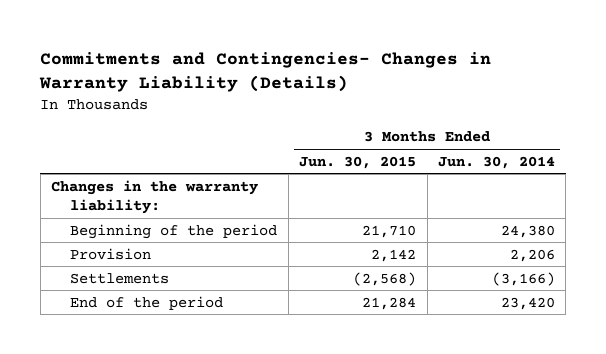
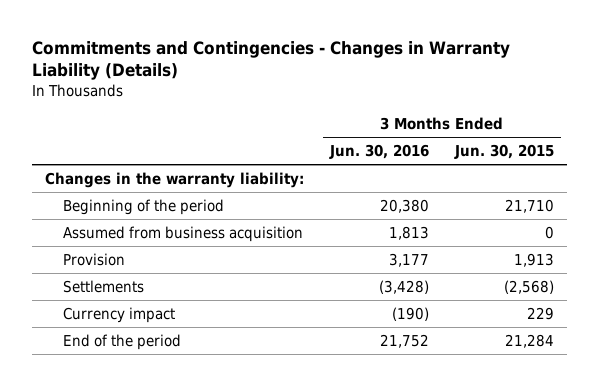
[39,52,492,93] Commitments and Contingencies- Changes in Warranty Liability (Details) -> [31,40,510,81] Commitments and Contingencies - Changes in Warranty Liability (Details)
[437,155,555,169] Jun. 30, 2014 -> none
none -> [328,144,429,160] Jun. 30, 2016
none -> [63,225,304,242] Assumed from business acquisition
[371,248,417,262] 2,142 -> [514,252,555,267] 1,913
none -> [63,306,176,323] Currency impact

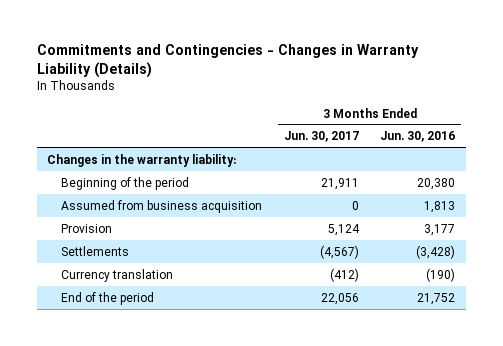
[454,144,555,160] Jun. 30, 2015 -> none
none -> [283,131,359,143] Jun. 30, 2017
[63,306,176,323] Currency impact -> none
none -> [61,268,174,282] Currency translation

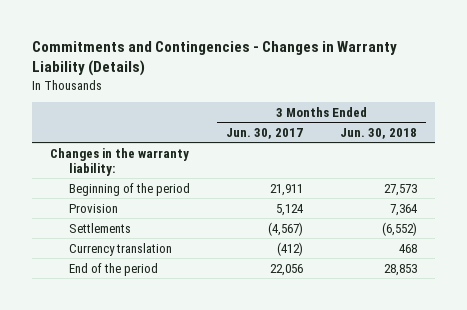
[380,131,456,143] Jun. 30, 2016 -> none
none -> [340,127,418,139] Jun. 30, 2018
[61,199,263,213] Assumed from business acquisition -> none

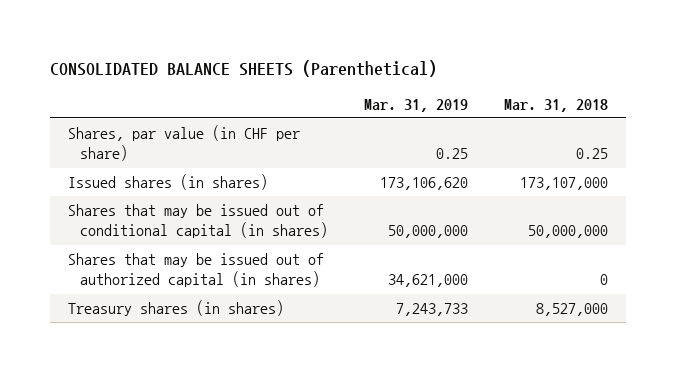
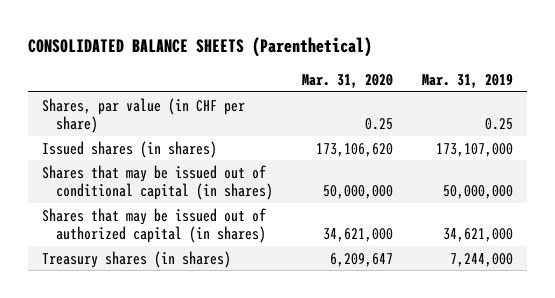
[504,98,609,112] Mar. 31, 2018 -> none
none -> [301,74,393,89] Mar. 31, 2020
[380,177,469,191] 173,106,620 -> [435,142,513,157] 173,107,000
[396,303,469,317] 7,243,733 -> [449,252,513,267] 7,244,000

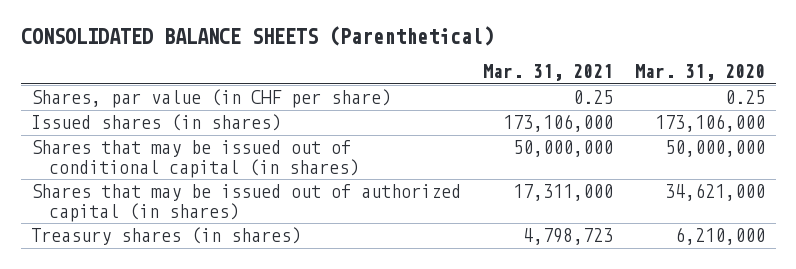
[421,74,513,89] Mar. 31, 2019 -> none
none -> [483,64,614,82] Mar. 31, 2021
[315,142,393,157] 173,106,620 -> [654,114,765,133] 173,106,000
[329,252,393,267] 6,209,647 -> [674,227,765,246] 6,210,000

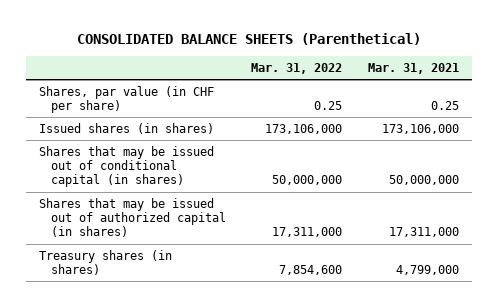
[634,64,765,82] Mar. 31, 2020 -> none
none -> [251,62,343,74] Mar. 31, 2022
[523,228,614,246] 4,798,723 -> [396,265,460,276] 4,799,000

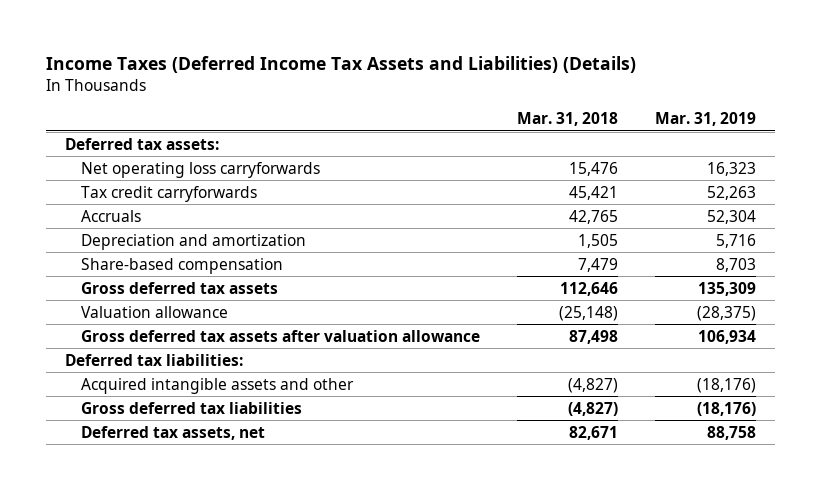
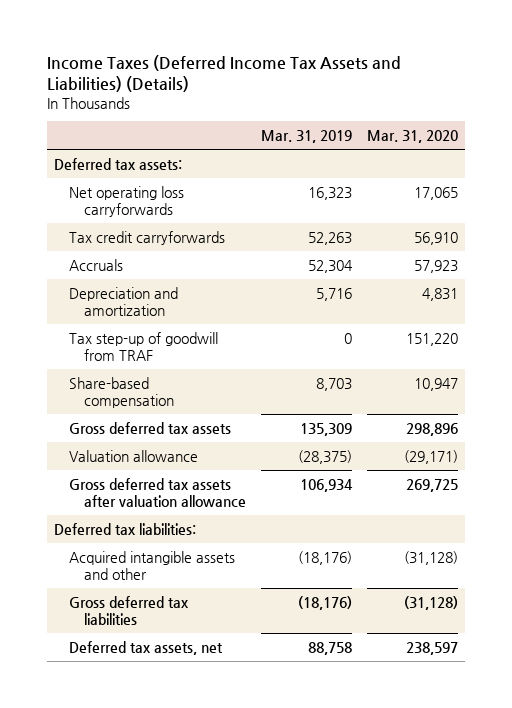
[517,112,619,127] Mar. 31, 2018 -> none
none -> [366,129,458,143] Mar. 31, 2020
none -> [69,331,219,361] Tax step-up of goodwill from TRAF

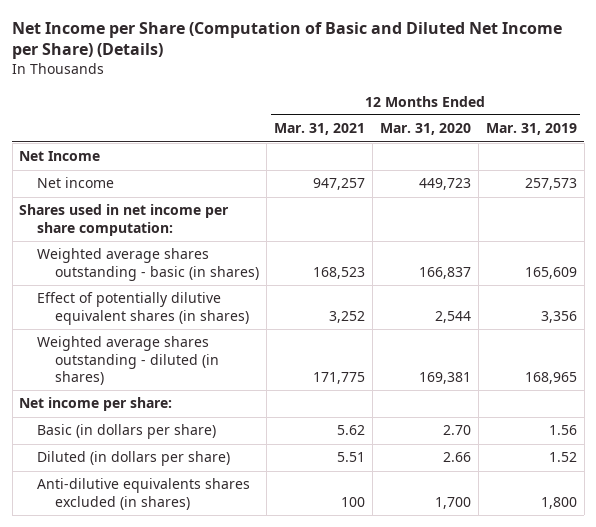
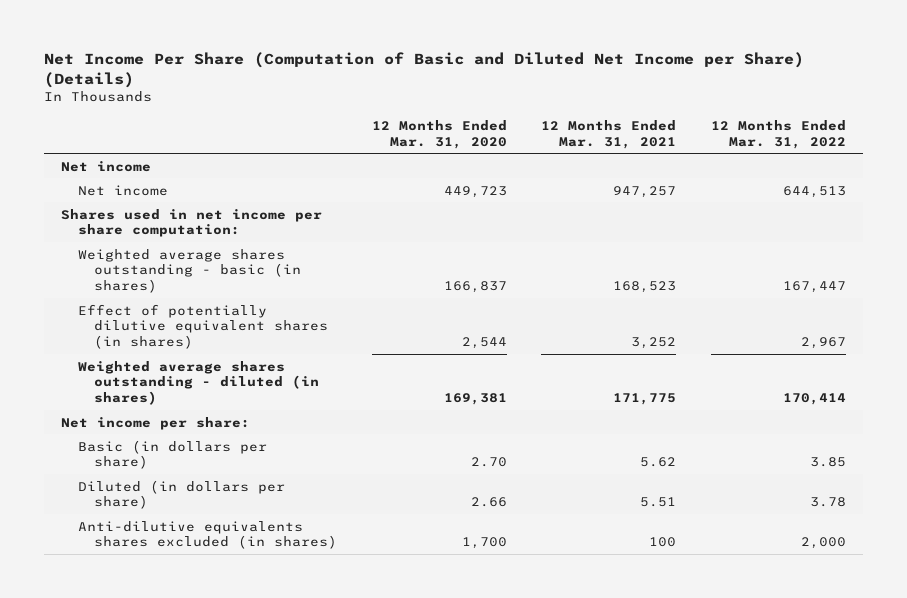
[12,21,563,60] Net Income per Share (Computation of Basic and Diluted Net Income per Share) (Details) -> [44,51,805,88] Net Income Per Share (Computation of Basic and Diluted Net Income per Share) (Details)
[485,123,577,136] Mar. 31, 2019 -> none
none -> [710,119,846,149] 12 Months Ended Mar. 31, 2022
[19,151,101,162] Net Income -> [61,160,152,172] Net income

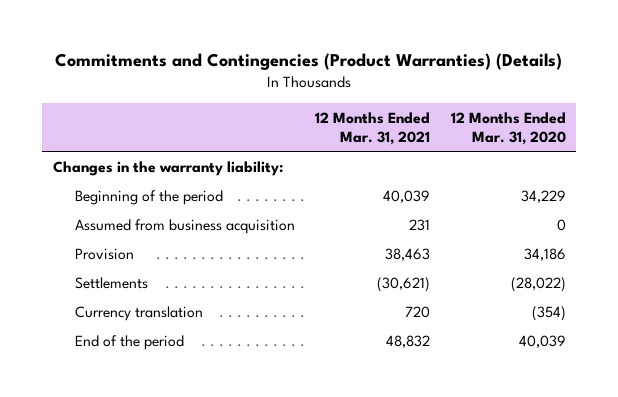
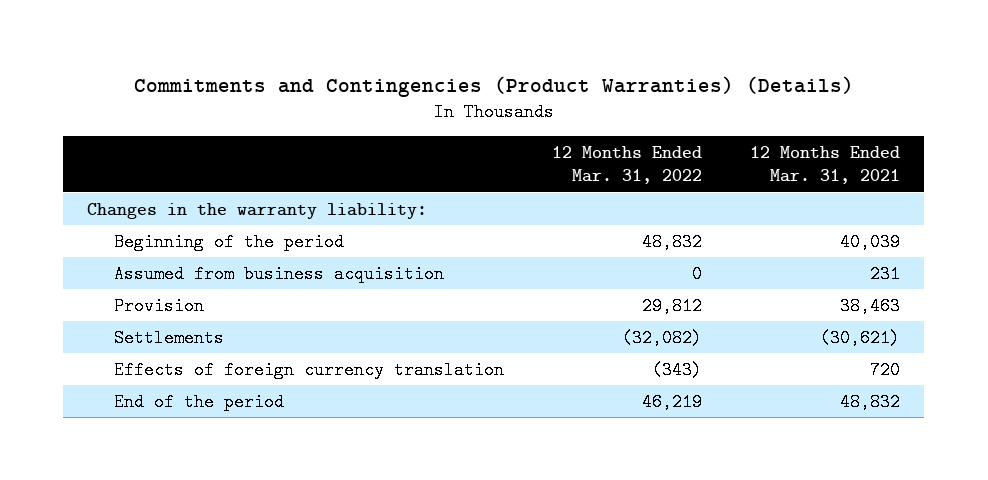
[450,111,566,145] 12 Months Ended Mar. 31, 2020 -> none
none -> [552,145,703,185] 12 Months Ended Mar. 31, 2022
[75,305,204,321] Currency translation -> [114,360,505,379] Effects of foreign currency translation

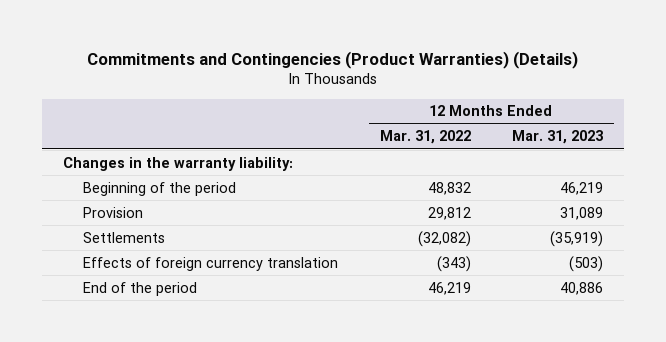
[750,145,901,185] 12 Months Ended Mar. 31, 2021 -> none
none -> [512,130,604,145] Mar. 31, 2023
[114,264,445,283] Assumed from business acquisition -> none

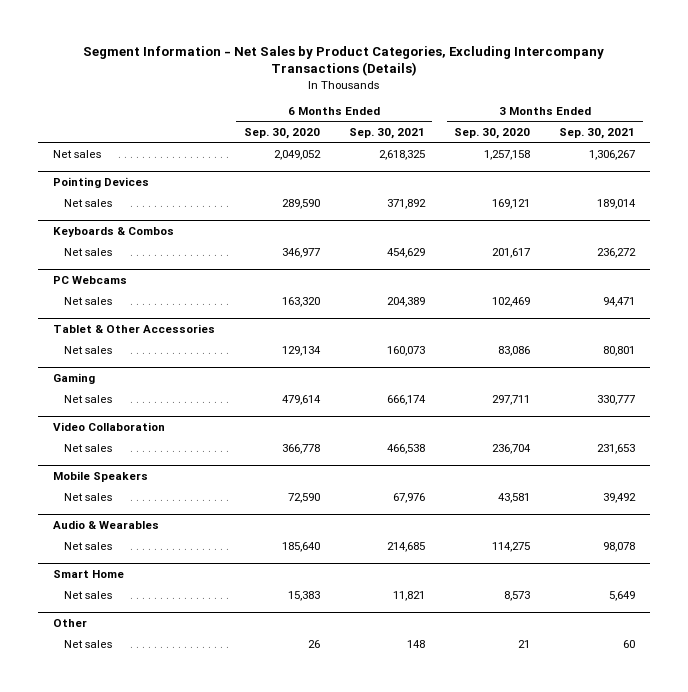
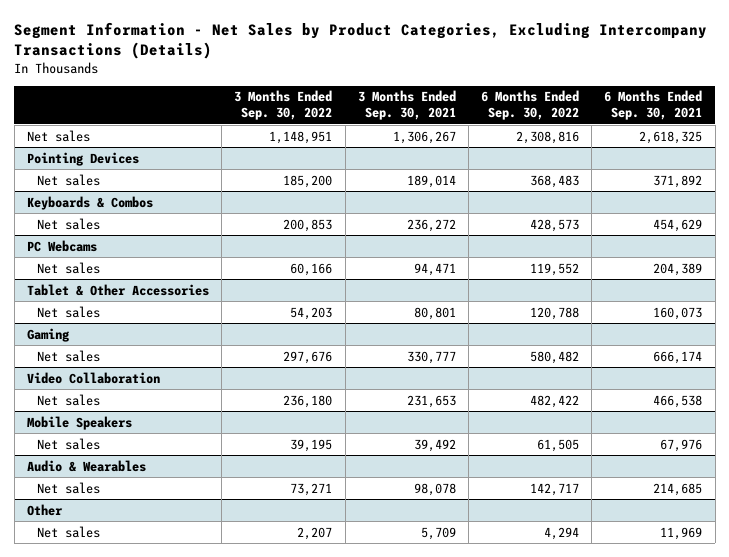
[243,127,320,139] Sep. 30, 2020 -> none
[454,127,531,139] Sep. 30, 2020 -> none
none -> [234,90,333,121] 3 Months Ended Sep. 30, 2022
none -> [481,90,580,121] 6 Months Ended Sep. 30, 2022
[52,569,124,578] Smart Home -> none
[64,590,113,599] Net sales -> none
[406,639,425,648] 148 -> [660,526,703,540] 11,969
[623,639,636,648] 60 -> [420,526,456,540] 5,709

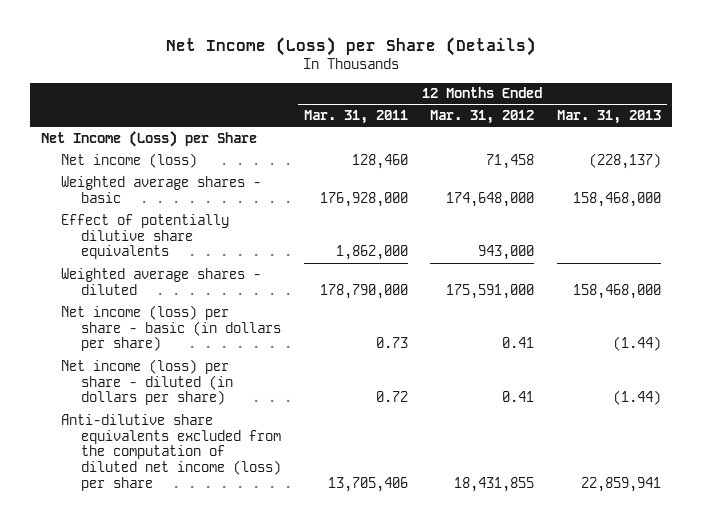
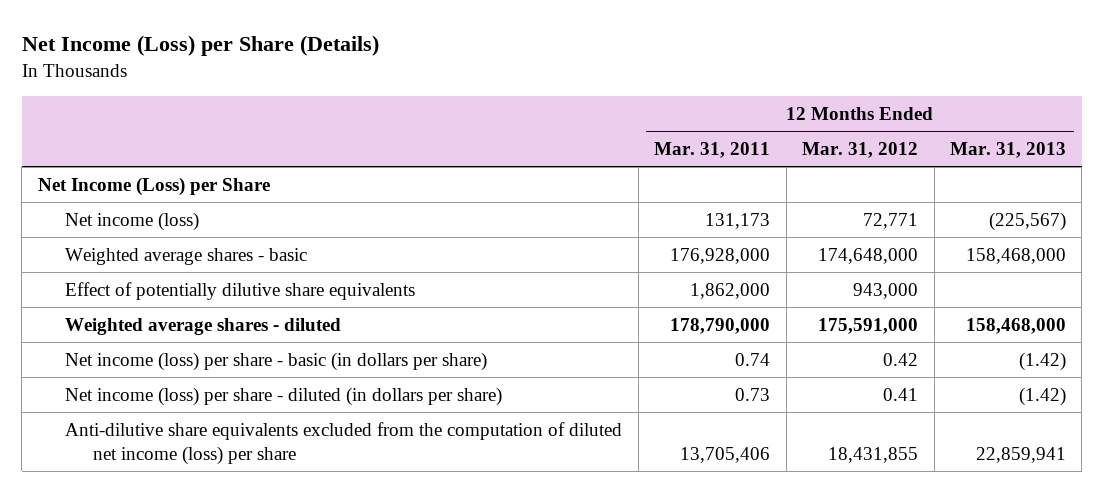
[351,153,408,169] 128,460 -> [705,212,771,229] 131,173
[486,153,535,169] 71,458 -> [863,212,919,229] 72,771
[589,152,662,169] (228,137) -> [989,211,1067,231] (225,567)
[375,337,408,349] 0.73 -> [735,352,771,366] 0.74
[502,337,535,349] 0.41 -> [883,352,919,366] 0.42
[613,336,662,352] (1.44) -> [1019,351,1067,371] (1.42)
[375,391,408,403] 0.72 -> [735,387,771,401] 0.73
[613,390,662,406] (1.44) -> [1019,386,1067,406] (1.42)

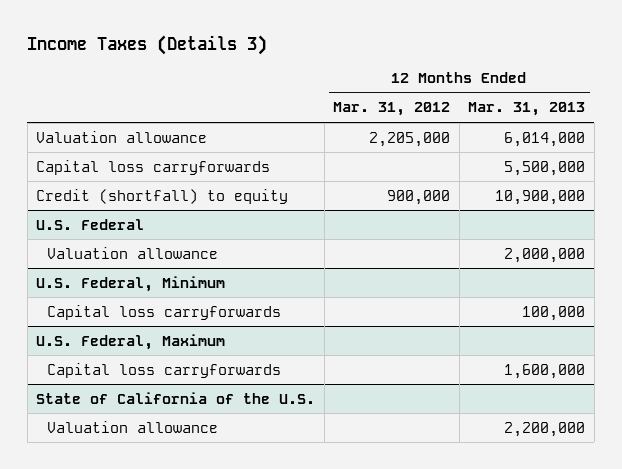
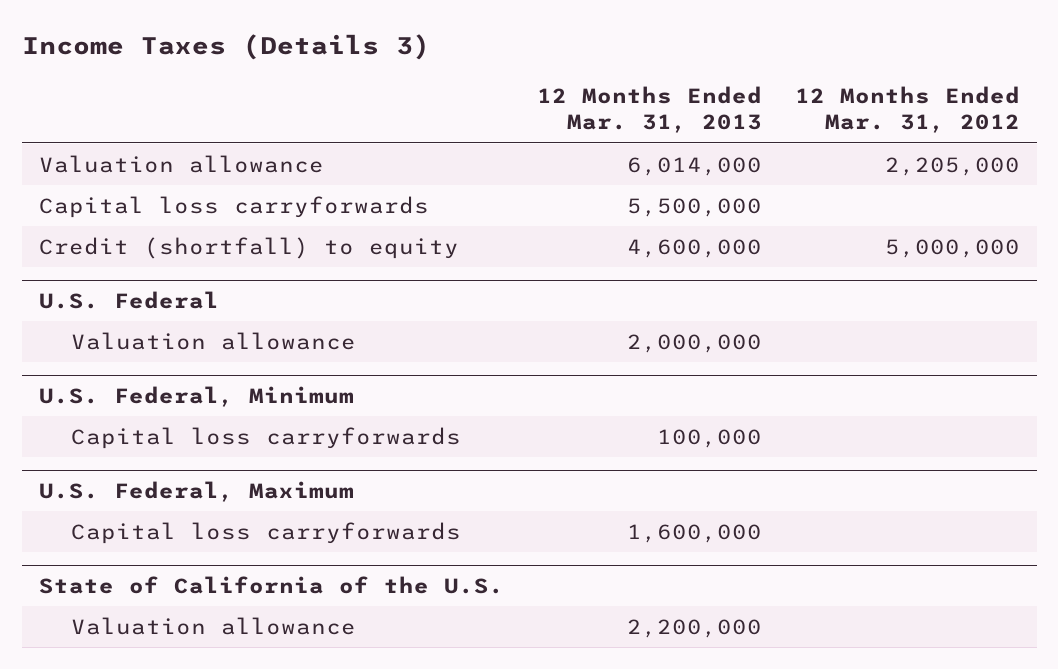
[387,189,451,205] 900,000 -> [884,238,1020,258] 5,000,000
[495,189,586,205] 10,900,000 -> [626,238,762,258] 4,600,000

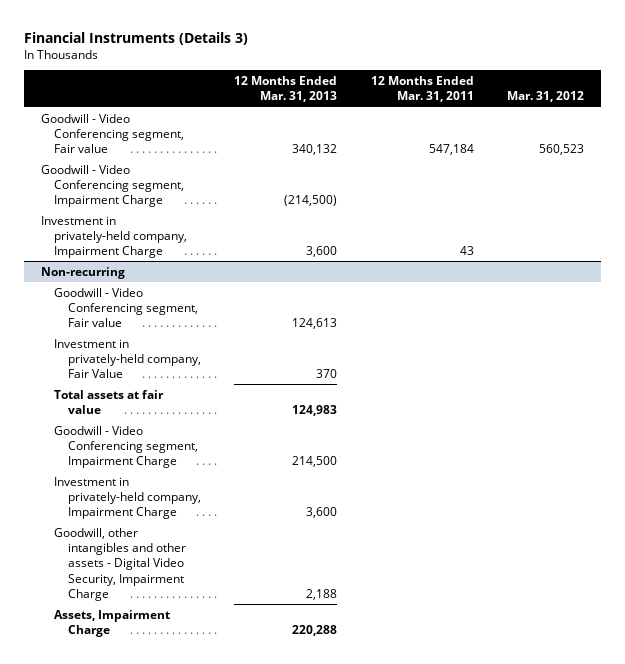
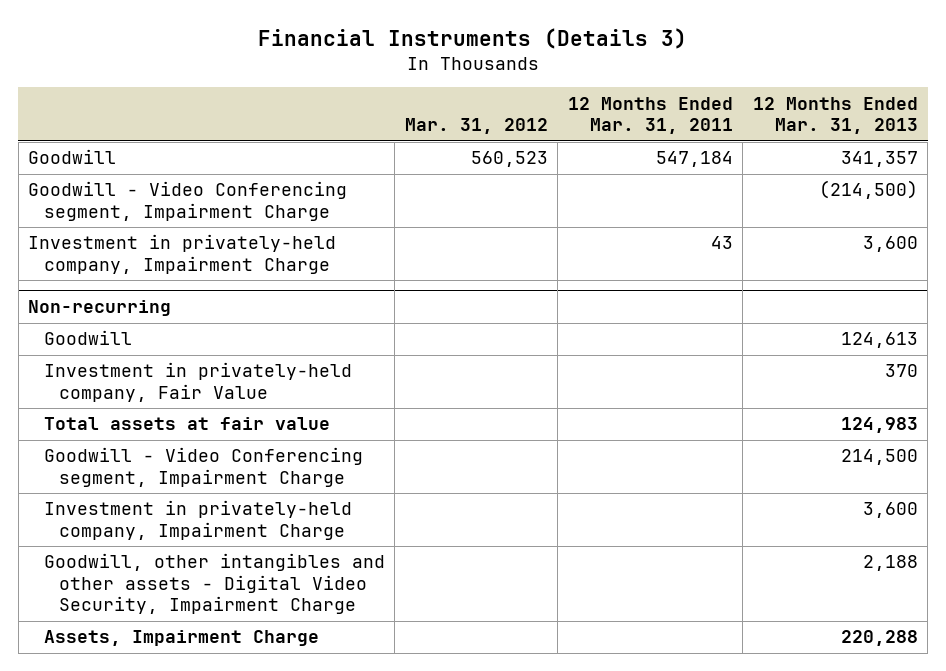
[40,113,185,154] Goodwill - Video Conferencing segment, Fair value -> none
none -> [28,149,117,165] Goodwill
[54,287,198,328] Goodwill - Video Conferencing segment, Fair value -> [43,330,132,346] Goodwill

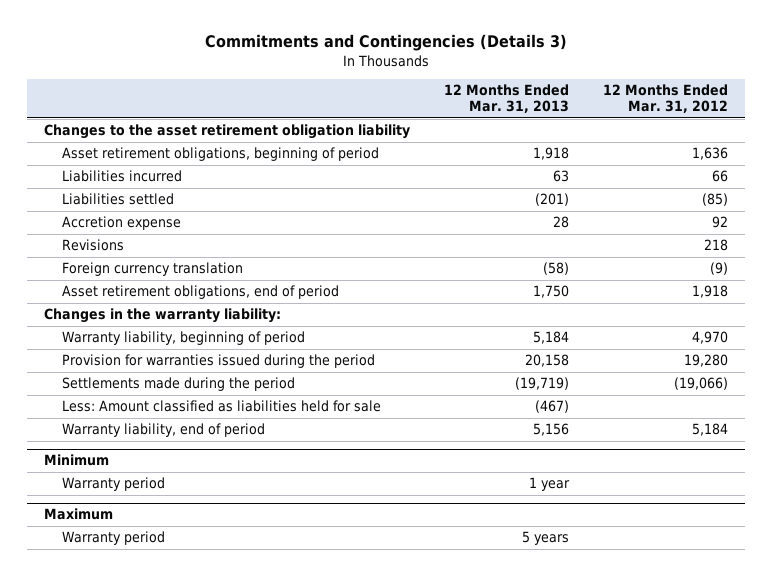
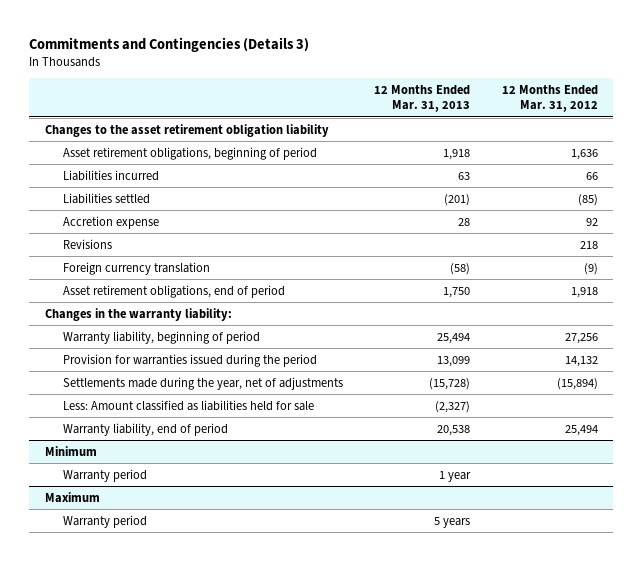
[532,331,569,345] 5,184 -> [437,332,471,344] 25,494
[691,331,728,345] 4,970 -> [564,332,598,344] 27,256
[524,354,569,368] 20,158 -> [437,355,471,367] 13,099
[683,354,728,368] 19,280 -> [564,355,598,367] 14,132
[61,377,295,392] Settlements made during the period -> [63,376,344,390] Settlements made during the year, net of adjustments
[514,377,569,391] (19,719) -> [429,377,471,390] (15,728)
[673,377,728,391] (19,066) -> [556,377,598,390] (15,894)
[534,400,569,414] (467) -> [435,400,471,413] (2,327)
[532,423,569,437] 5,156 -> [437,424,471,436] 20,538
[691,423,728,437] 5,184 -> [564,424,598,436] 25,494

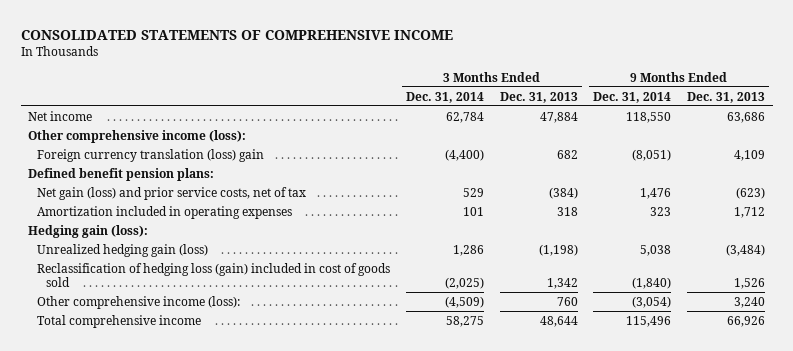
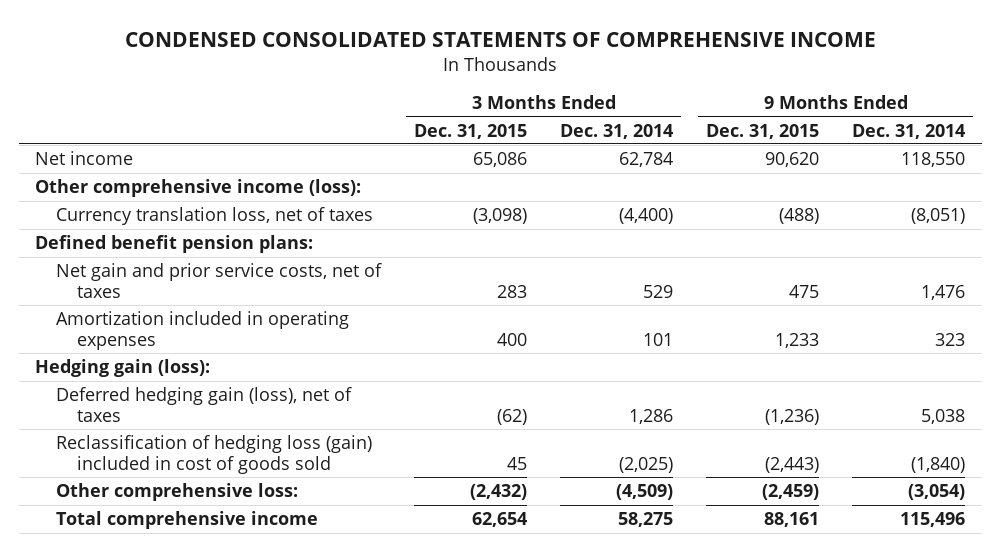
[20,29,453,40] CONSOLIDATED STATEMENTS OF COMPREHENSIVE INCOME -> [125,31,877,47] CONDENSED CONSOLIDATED STATEMENTS OF COMPREHENSIVE INCOME
[499,91,578,103] Dec. 31, 2013 -> none
[686,91,765,103] Dec. 31, 2013 -> none
none -> [414,123,528,139] Dec. 31, 2015
none -> [706,123,820,139] Dec. 31, 2015
[37,148,265,162] Foreign currency translation (loss) gain -> [56,207,374,226] Currency translation loss, net of taxes
[37,186,307,200] Net gain (loss) and prior service costs, net of tax -> [56,263,383,299] Net gain and prior service costs, net of taxes
[37,243,209,257] Unrealized hedging gain (loss) -> [56,387,353,423] Deferred hedging gain (loss), net of taxes
[37,295,241,309] Other comprehensive income (loss): -> [56,483,299,502] Other comprehensive loss:

